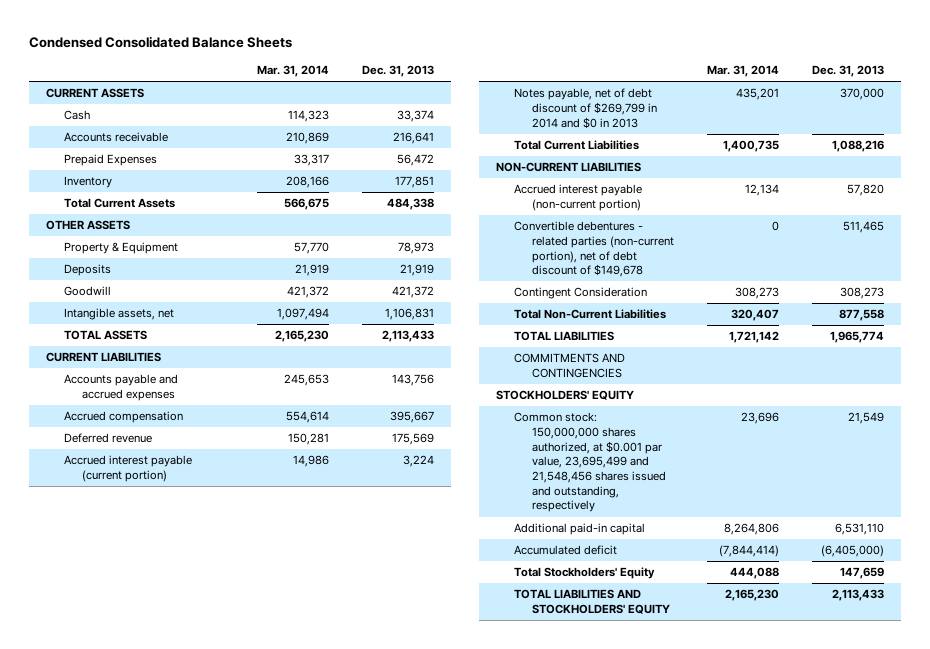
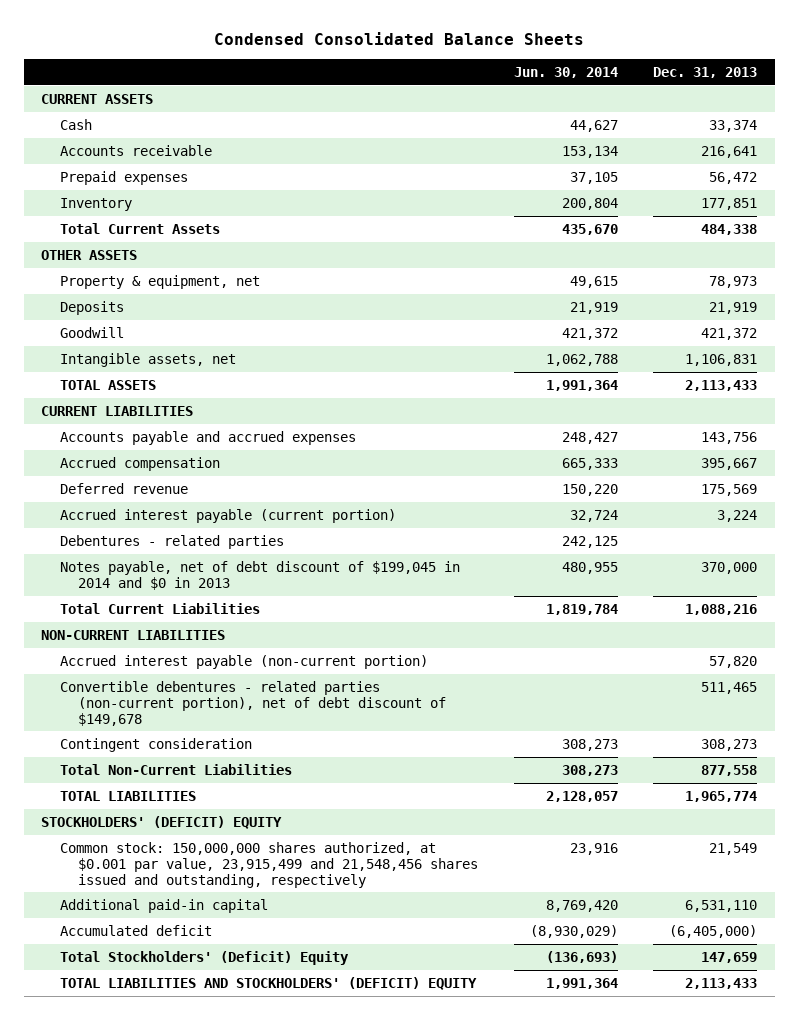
[257,65,330,78] Mar. 31, 2014 -> none
none -> [513,66,618,78] Jun. 30, 2014
[63,154,157,167] Prepaid Expenses -> [59,170,188,185] Prepaid expenses
[63,242,178,255] Property & Equipment -> [59,274,260,289] Property & equipment, net
none -> [59,534,284,549] Debentures - related parties
[514,88,658,129] Notes payable, net of debt discount of $269,799 in 2014 and $0 in 2013 -> [59,560,460,590] Notes payable, net of debt discount of $199,045 in 2014 and $0 in 2013
[514,287,648,300] Contingent Consideration -> [59,737,252,752] Contingent consideration
[514,353,626,379] COMMITMENTS AND CONTINGENCIES -> none
[496,390,635,401] STOCKHOLDERS' EQUITY -> [41,815,283,829] STOCKHOLDERS' (DEFICIT) EQUITY
[514,412,667,513] Common stock: 150,000,000 shares authorized, at $0.001 par value, 23,695,499 and 21,548,456 shares issued and outstanding, respectively -> [59,841,479,888] Common stock: 150,000,000 shares authorized, at $0.001 par value, 23,915,499 and 21,548,456 shares issued and outstanding, respectively
[514,567,656,580] Total Stockholders' Equity -> [59,950,349,965] Total Stockholders' (Deficit) Equity
[514,589,671,615] TOTAL LIABILITIES AND STOCKHOLDERS' EQUITY -> [59,976,477,990] TOTAL LIABILITIES AND STOCKHOLDERS' (DEFICIT) EQUITY

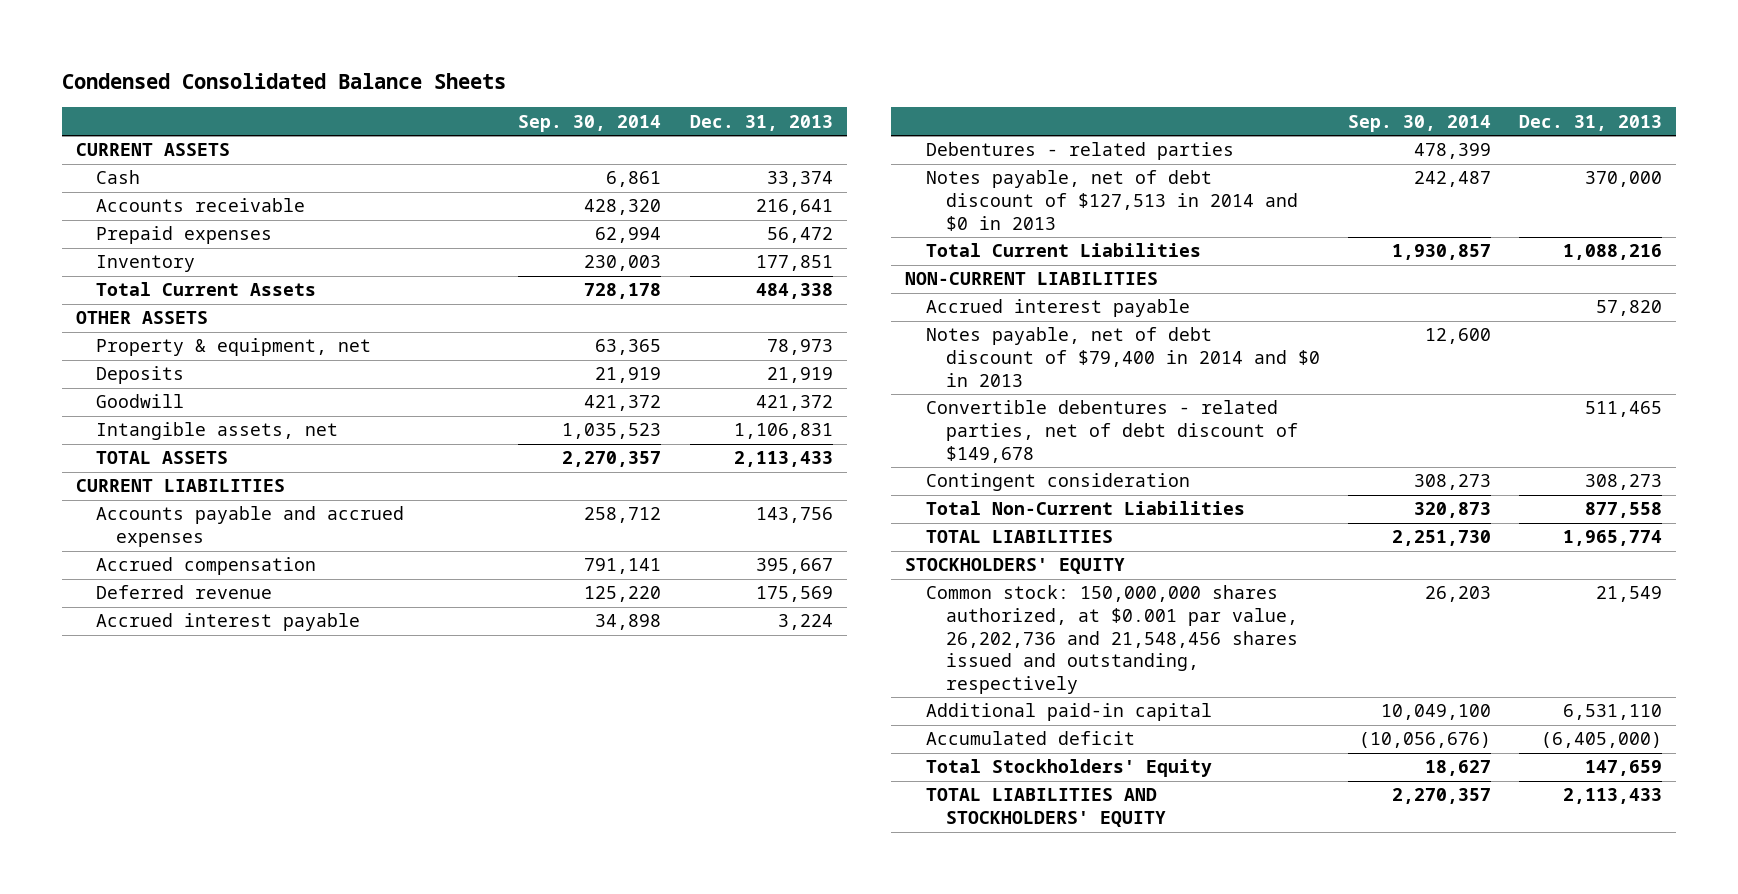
[513,66,618,78] Jun. 30, 2014 -> none
none -> [518,114,662,132] Sep. 30, 2014
[59,508,396,523] Accrued interest payable (current portion) -> [95,613,360,632] Accrued interest payable
[59,560,460,590] Notes payable, net of debt discount of $199,045 in 2014 and $0 in 2013 -> [925,170,1298,231] Notes payable, net of debt discount of $127,513 in 2014 and $0 in 2013
[59,654,428,669] Accrued interest payable (non-current portion) -> [925,299,1190,318] Accrued interest payable
none -> [925,327,1320,387] Notes payable, net of debt discount of $79,400 in 2014 and $0 in 2013
[59,680,447,726] Convertible debentures - related parties (non-current portion), net of debt discount of $149,678 -> [925,400,1298,463] Convertible debentures - related parties, net of debt discount of $149,678
[41,815,283,829] STOCKHOLDERS' (DEFICIT) EQUITY -> [905,558,1126,575] STOCKHOLDERS' EQUITY
[59,841,479,888] Common stock: 150,000,000 shares authorized, at $0.001 par value, 23,915,499 and 21,548,456 shares issued and outstanding, respectively -> [925,585,1298,694] Common stock: 150,000,000 shares authorized, at $0.001 par value, 26,202,736 and 21,548,456 shares issued and outstanding, respectively
[59,950,349,965] Total Stockholders' (Deficit) Equity -> [925,759,1212,778] Total Stockholders' Equity
[59,976,477,990] TOTAL LIABILITIES AND STOCKHOLDERS' (DEFICIT) EQUITY -> [925,788,1166,828] TOTAL LIABILITIES AND STOCKHOLDERS' EQUITY

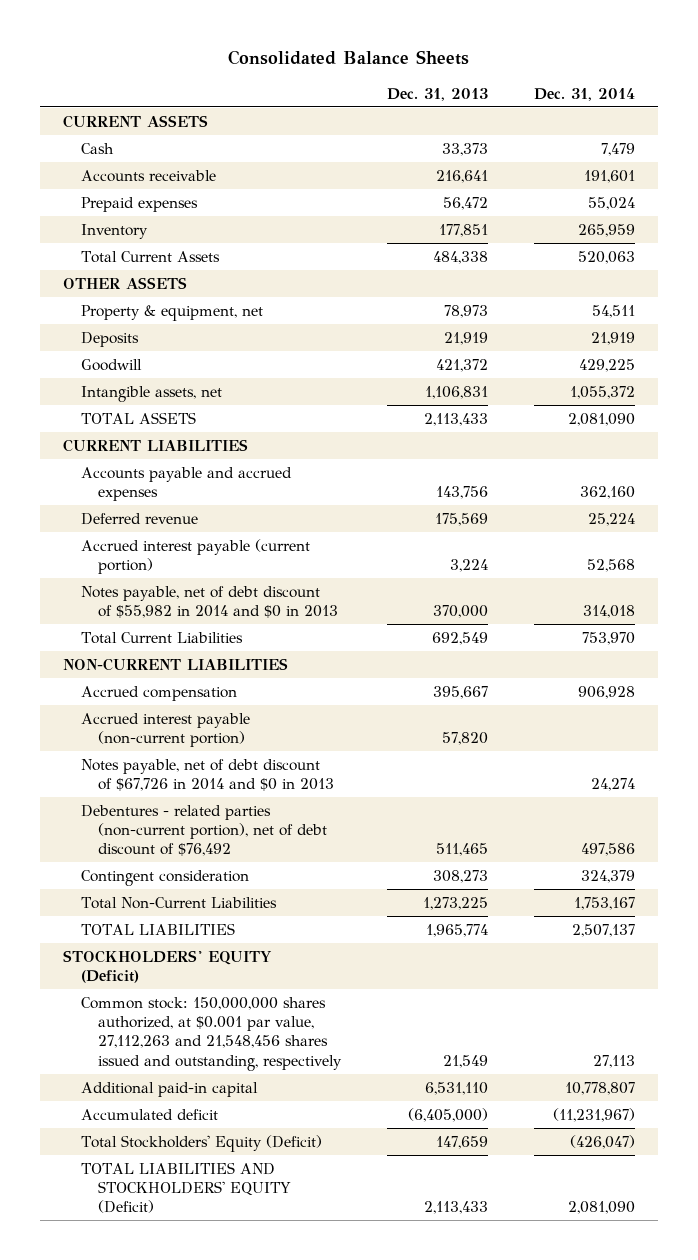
[61,73,506,90] Condensed Consolidated Balance Sheets -> [228,50,470,66] Consolidated Balance Sheets
[518,114,662,132] Sep. 30, 2014 -> none
none -> [533,87,635,101] Dec. 31, 2014
[766,171,833,188] 33,374 -> [441,142,488,156] 33,373
[925,142,1234,161] Debentures - related parties -> none
[95,613,360,632] Accrued interest payable -> [80,538,310,575] Accrued interest payable (current portion)
[925,170,1298,231] Notes payable, net of debt discount of $127,513 in 2014 and $0 in 2013 -> [80,585,338,619] Notes payable, net of debt discount of $55,982 in 2014 and $0 in 2013
[1563,244,1663,261] 1,088,216 -> [431,631,488,645] 692,549
[95,557,316,576] Accrued compensation -> [80,685,237,701] Accrued compensation
[925,299,1190,318] Accrued interest payable -> [80,712,250,748] Accrued interest payable (non-current portion)
[925,327,1320,387] Notes payable, net of debt discount of $79,400 in 2014 and $0 in 2013 -> [80,758,334,792] Notes payable, net of debt discount of $67,726 in 2014 and $0 in 2013
[925,400,1298,463] Convertible debentures - related parties, net of debt discount of $149,678 -> [80,804,327,857] Debentures - related parties (non-current portion), net of debt discount of $76,492
[1585,502,1663,519] 877,558 -> [422,896,488,910] 1,273,225
[905,558,1126,575] STOCKHOLDERS' EQUITY -> [63,949,273,984] STOCKHOLDERS' EQUITY (Deficit)
[925,585,1298,694] Common stock: 150,000,000 shares authorized, at $0.001 par value, 26,202,736 and 21,548,456 shares issued and outstanding, respectively -> [80,996,342,1071] Common stock: 150,000,000 shares authorized, at $0.001 par value, 27,112,263 and 21,548,456 shares issued and outstanding, respectively
[925,759,1212,778] Total Stockholders' Equity -> [80,1134,322,1152] Total Stockholders' Equity (Deficit)
[925,788,1166,828] TOTAL LIABILITIES AND STOCKHOLDERS' EQUITY -> [80,1161,291,1214] TOTAL LIABILITIES AND STOCKHOLDERS' EQUITY (Deficit)

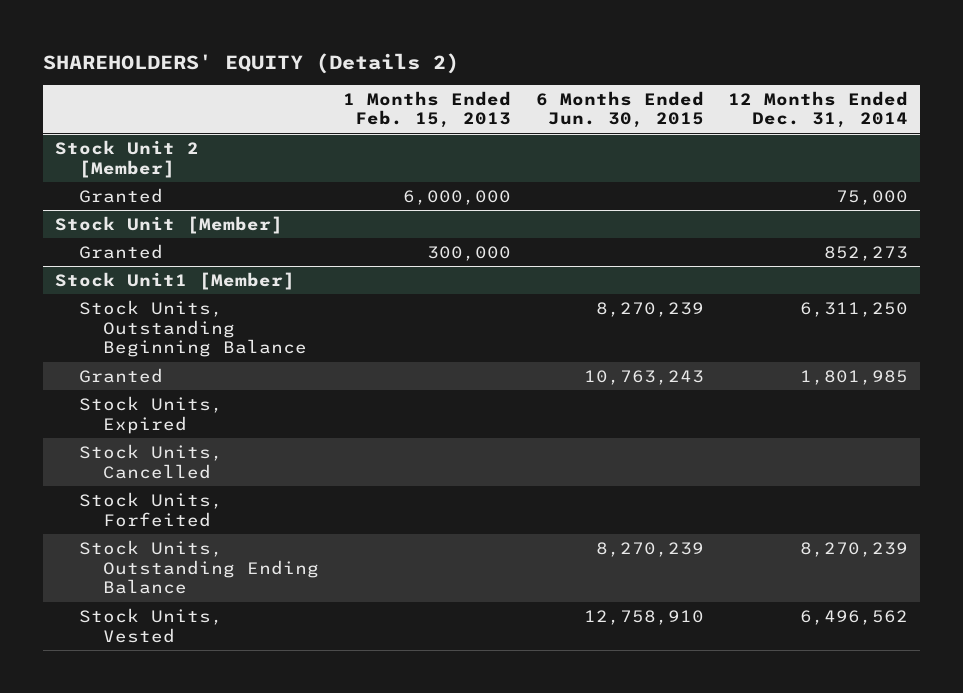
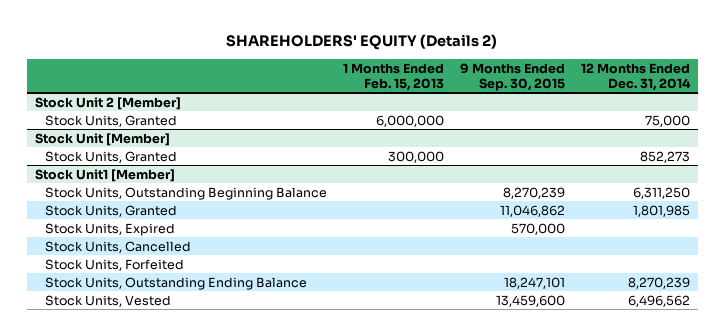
[535,90,704,129] 6 Months Ended Jun. 30, 2015 -> none
none -> [459,62,565,91] 9 Months Ended Sep. 30, 2015
[79,187,164,203] Granted -> [44,114,177,127] Stock Units, Granted
[79,243,164,259] Granted -> [44,150,177,163] Stock Units, Granted
[79,367,164,383] Granted -> [44,204,177,217] Stock Units, Granted

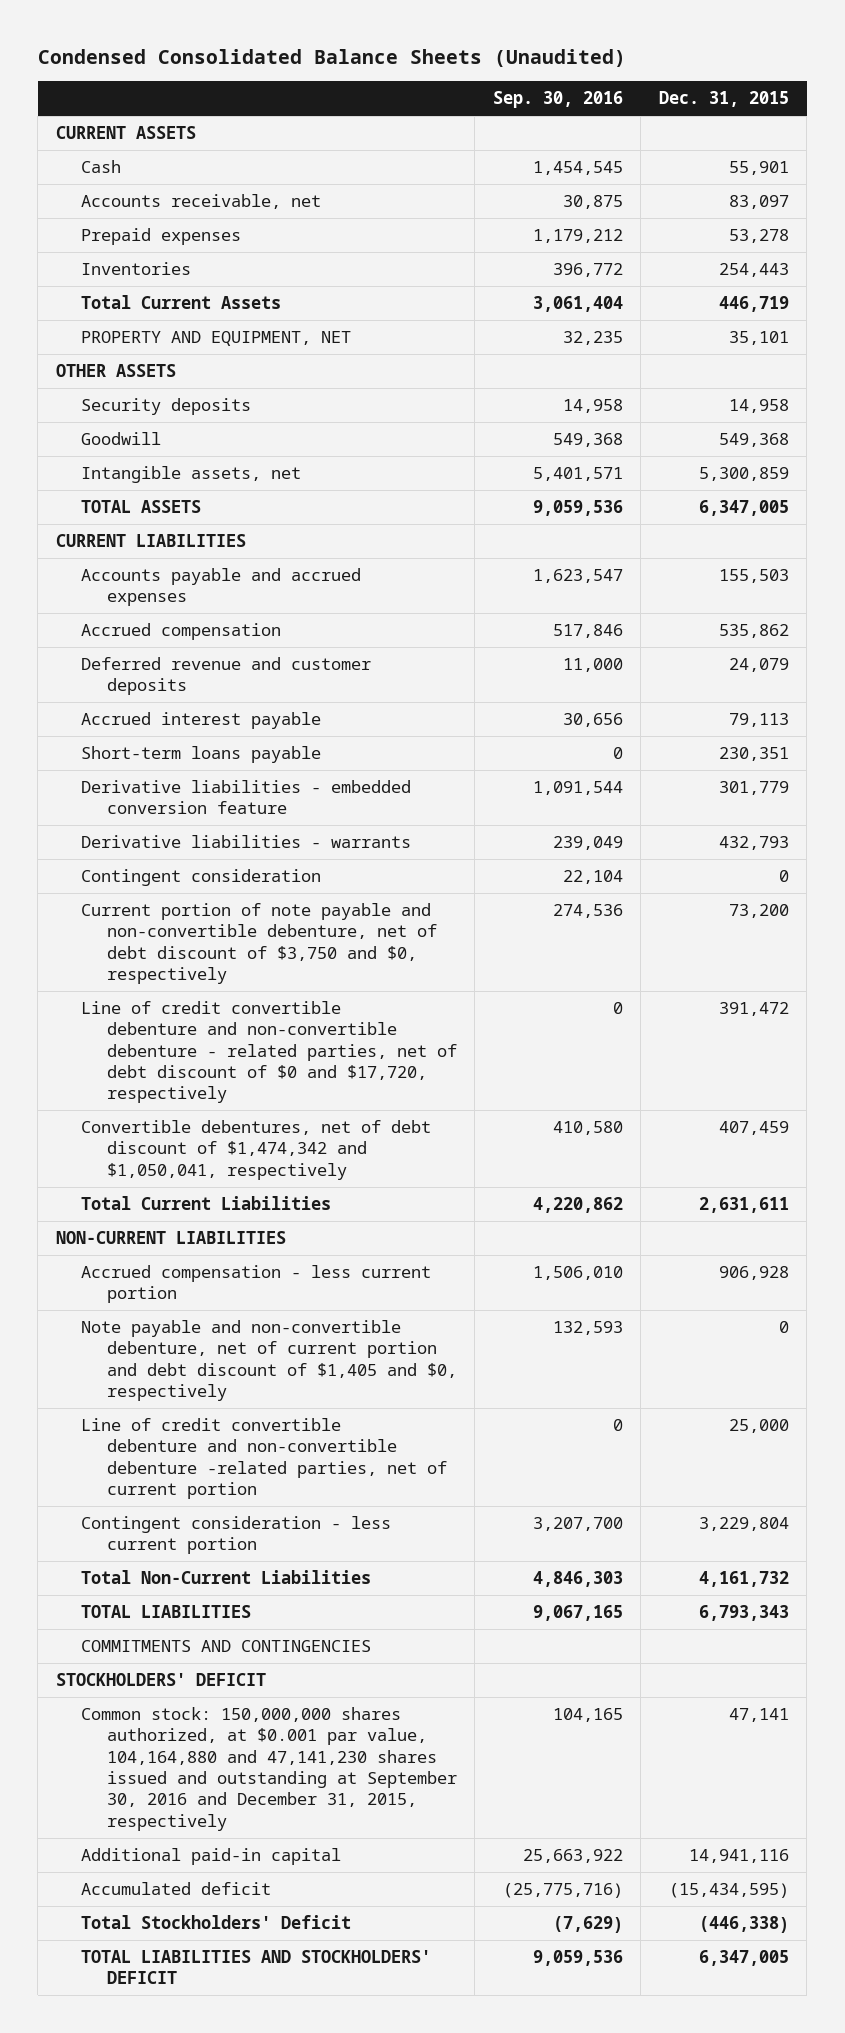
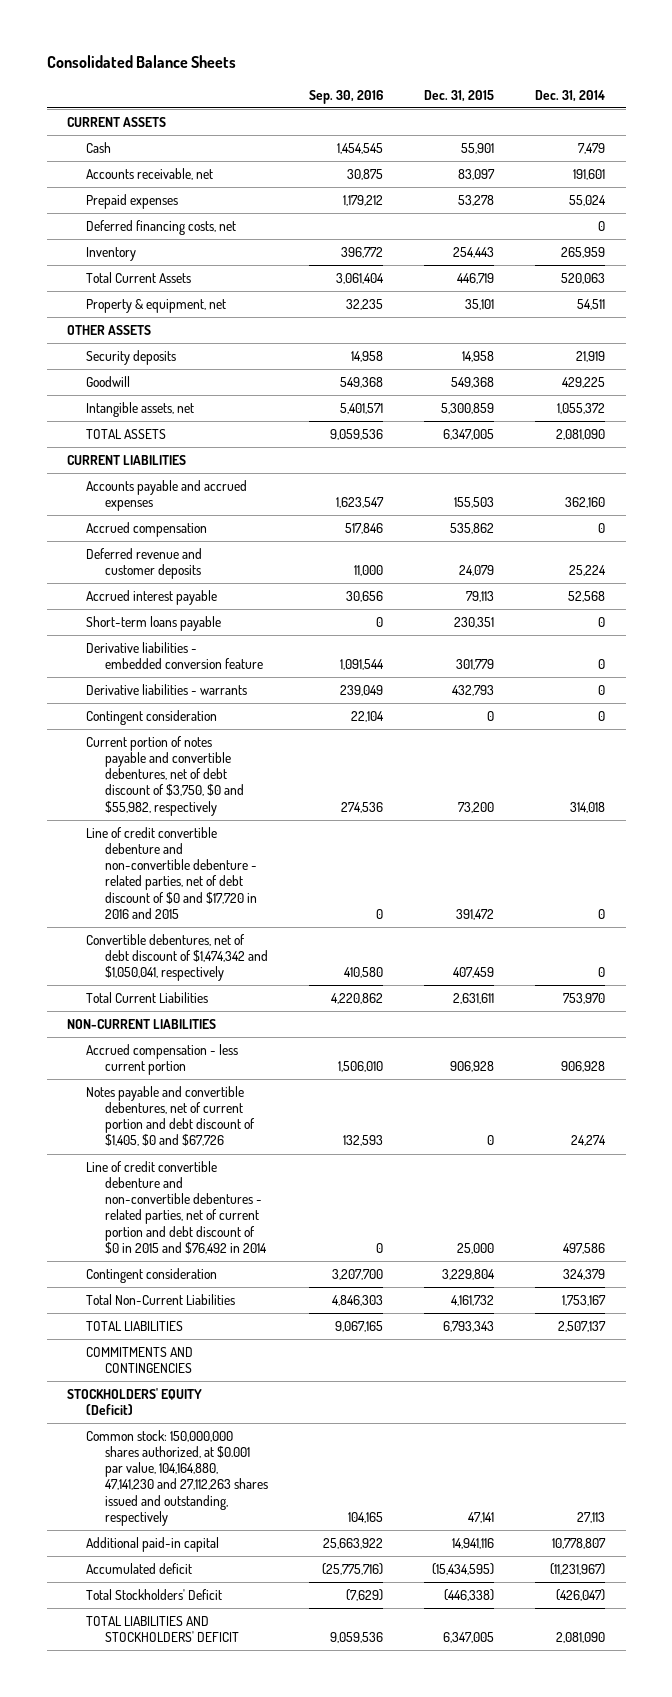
[37,49,626,68] Condensed Consolidated Balance Sheets (Unaudited) -> [46,55,236,69] Consolidated Balance Sheets
none -> [535,89,606,102] Dec. 31, 2014
none -> [86,220,237,236] Deferred financing costs, net
[81,262,192,276] Inventories -> [86,247,137,262] Inventory
[81,331,352,347] PROPERTY AND EQUIPMENT, NET -> [86,299,227,314] Property & equipment, net
[81,903,437,984] Current portion of note payable and non-convertible debenture, net of debt discount of $3,750 and $0, respectively -> [86,736,245,816] Current portion of notes payable and convertible debentures, net of debt discount of $3,750, $0 and $55,982, respectively
[81,1001,457,1104] Line of credit convertible debenture and non-convertible debenture - related parties, net of debt discount of $0 and $17,720, respectively -> [86,827,258,919] Line of credit convertible debenture and non-convertible debenture - related parties, net of debt discount of $0 and $17,720 in 2016 and 2015
[81,1320,457,1401] Note payable and non-convertible debenture, net of current portion and debt discount of $1,405 and $0, respectively -> [86,1086,256,1147] Notes payable and convertible debentures, net of current portion and debt discount of $1,405, $0 and $67,726
[81,1418,447,1499] Line of credit convertible debenture and non-convertible debenture -related parties, net of current portion -> [86,1161,268,1254] Line of credit convertible debenture and non-convertible debentures - related parties, net of current portion and debt discount of $0 in 2015 and $76,492 in 2014
[81,1516,392,1555] Contingent consideration - less current portion -> [86,1268,218,1284] Contingent consideration
[55,1673,266,1687] STOCKHOLDERS' DEFICIT -> [67,1388,203,1416] STOCKHOLDERS' EQUITY (Deficit)
[81,1707,457,1831] Common stock: 150,000,000 shares authorized, at $0.001 par value, 104,164,880 and 47,141,230 shares issued and outstanding at September 30, 2016 and December 31, 2015, respectively -> [86,1430,269,1526] Common stock: 150,000,000 shares authorized, at $0.001 par value, 104,164,880, 47,141,230 and 27,112,263 shares issued and outstanding, respectively

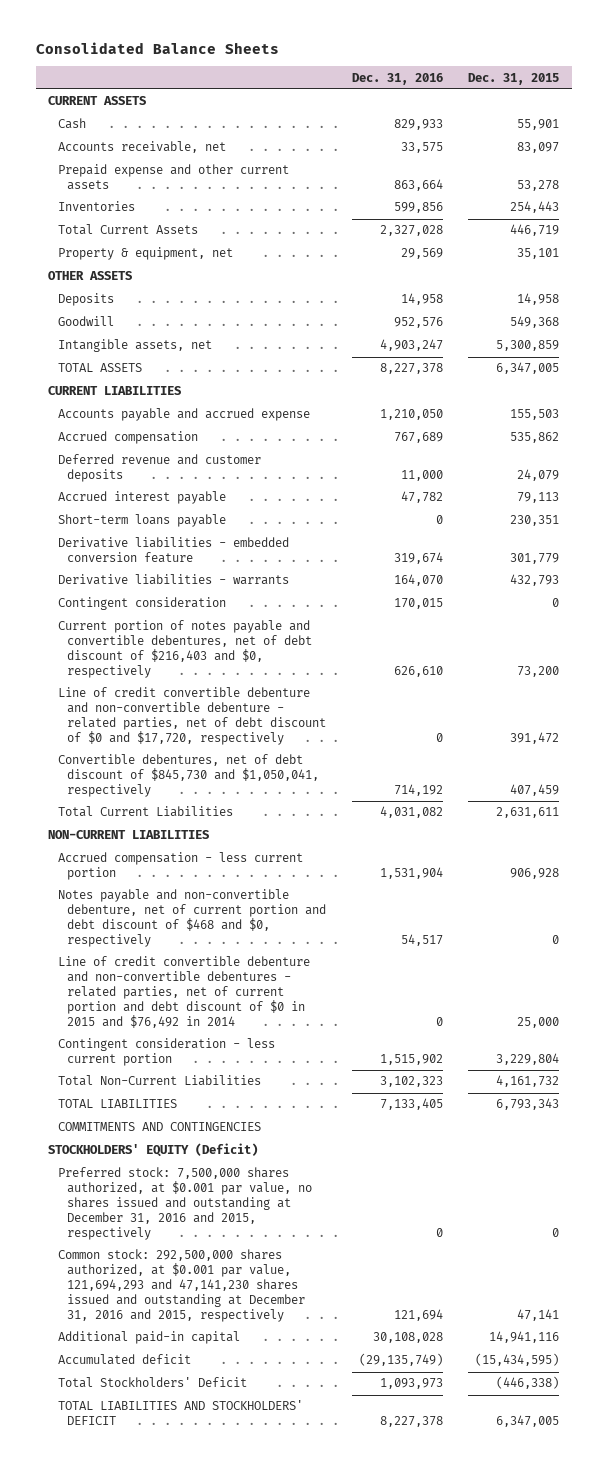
[309,89,384,104] Sep. 30, 2016 -> none
[535,89,606,102] Dec. 31, 2014 -> none
none -> [351,72,443,85] Dec. 31, 2016
[86,220,237,236] Deferred financing costs, net -> none
[86,194,179,210] Prepaid expenses -> [57,164,289,191] Prepaid expense and other current assets
[86,247,137,262] Inventory -> [57,201,135,212] Inventories
[86,350,177,366] Security deposits -> [57,293,114,307] Deposits
[86,480,248,512] Accounts payable and accrued expenses -> [57,408,310,422] Accounts payable and accrued expense
[86,736,245,816] Current portion of notes payable and convertible debentures, net of debt discount of $3,750, $0 and $55,982, respectively -> [57,620,313,679] Current portion of notes payable and convertible debentures, net of debt discount of $216,403 and $0, respectively
[86,827,258,919] Line of credit convertible debenture and non-convertible debenture - related parties, net of debt discount of $0 and $17,720 in 2016 and 2015 -> [57,687,327,746] Line of credit convertible debenture and non-convertible debenture - related parties, net of debt discount of $0 and $17,720, respectively
[86,934,269,982] Convertible debentures, net of debt discount of $1,474,342 and $1,050,041, respectively -> [57,754,320,798] Convertible debentures, net of debt discount of $845,730 and $1,050,041, respectively
[86,1086,256,1147] Notes payable and convertible debentures, net of current portion and debt discount of $1,405, $0 and $67,726 -> [57,889,327,948] Notes payable and non-convertible debenture, net of current portion and debt discount of $468 and $0, respectively
[86,1268,218,1284] Contingent consideration -> [57,1038,275,1067] Contingent consideration - less current portion
none -> [57,1167,313,1240] Preferred stock: 7,500,000 shares authorized, at $0.001 par value, no shares issued and outstanding at December 31, 2016 and 2015, respectively
[86,1430,269,1526] Common stock: 150,000,000 shares authorized, at $0.001 par value, 104,164,880, 47,141,230 and 27,112,263 shares issued and outstanding, respectively -> [57,1249,306,1322] Common stock: 292,500,000 shares authorized, at $0.001 par value, 121,694,293 and 47,141,230 shares issued and outstanding at December 31, 2016 and 2015, respectively

